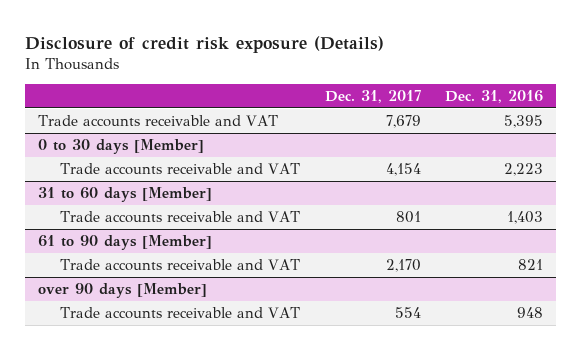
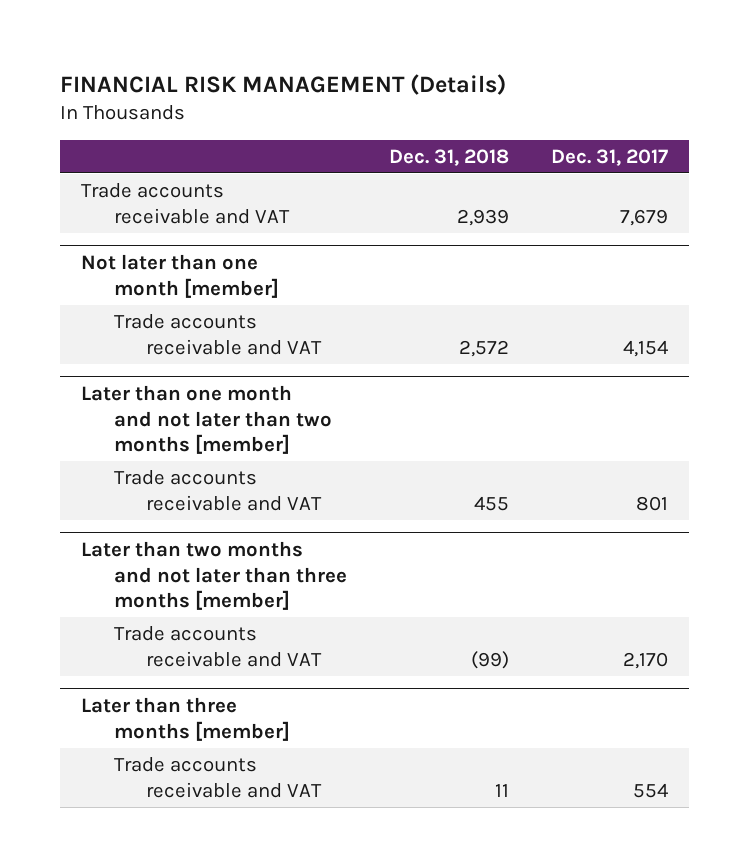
[25,35,385,53] Disclosure of credit risk exposure (Details) -> [60,73,507,95] FINANCIAL RISK MANAGEMENT (Details)
[445,90,544,104] Dec. 31, 2016 -> none
none -> [388,148,509,166] Dec. 31, 2018
[37,139,204,155] 0 to 30 days [Member] -> [81,253,279,298] Not later than one month [member]
[37,187,212,203] 31 to 60 days [Member] -> [81,384,332,455] Later than one month and not later than two months [member]
[37,235,212,251] 61 to 90 days [Member] -> [81,540,347,611] Later than two months and not later than three months [member]
[37,283,207,299] over 90 days [Member] -> [81,696,290,741] Later than three months [member]

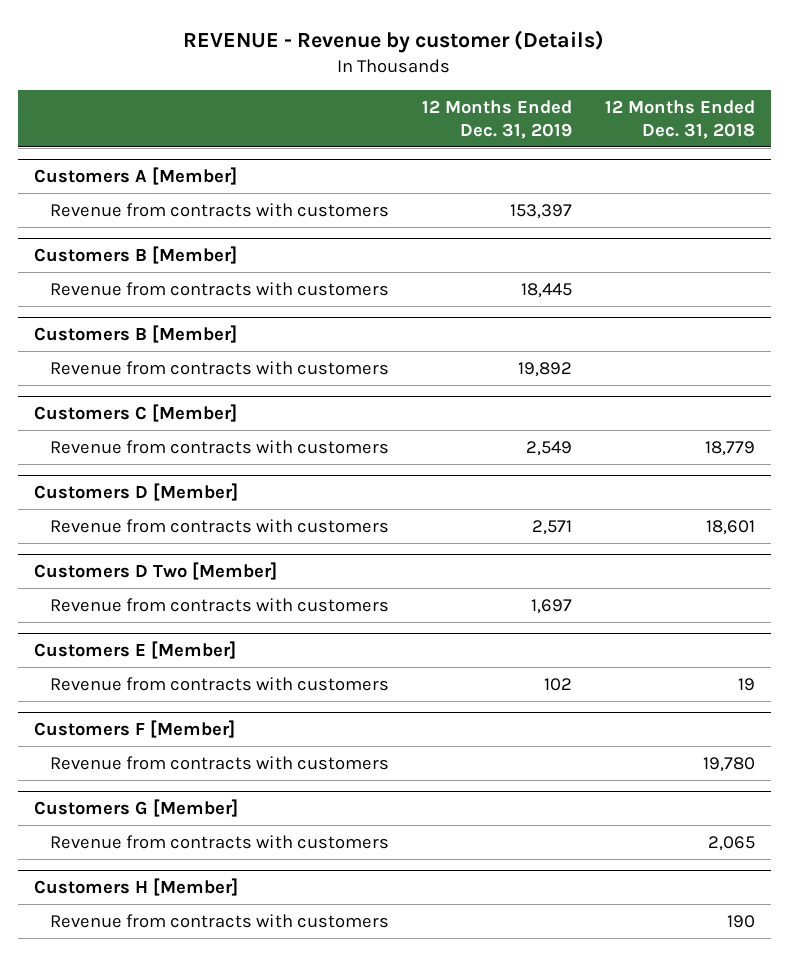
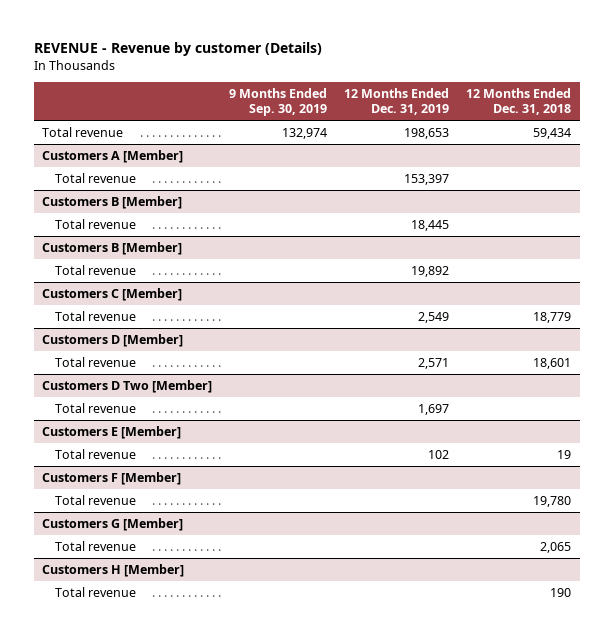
none -> [229,88,328,117] 9 Months Ended Sep. 30, 2019
none -> [42,127,124,138] Total revenue
[49,202,389,217] Revenue from contracts with customers -> [55,173,137,184] Total revenue
[49,281,389,296] Revenue from contracts with customers -> [55,219,137,230] Total revenue
[49,360,389,375] Revenue from contracts with customers -> [55,265,137,276] Total revenue
[49,439,389,454] Revenue from contracts with customers -> [55,311,137,322] Total revenue
[49,518,389,533] Revenue from contracts with customers -> [55,357,137,368] Total revenue
[49,597,389,612] Revenue from contracts with customers -> [55,403,137,414] Total revenue
[49,676,389,691] Revenue from contracts with customers -> [55,449,137,460] Total revenue
[49,755,389,770] Revenue from contracts with customers -> [55,495,137,506] Total revenue
[49,834,389,849] Revenue from contracts with customers -> [55,541,137,552] Total revenue
[49,913,389,928] Revenue from contracts with customers -> none
none -> [55,587,137,598] Total revenue

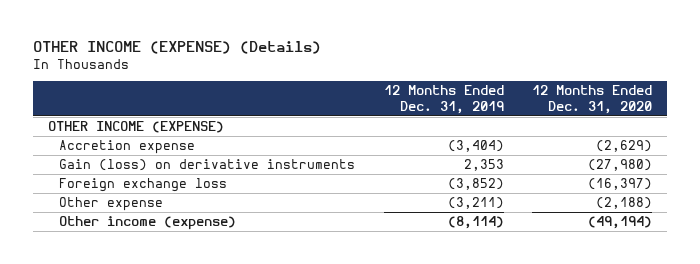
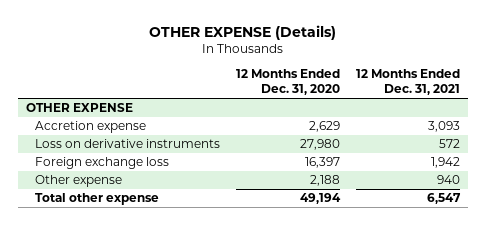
[33,41,322,55] OTHER INCOME (EXPENSE) (Details) -> [148,24,336,40] OTHER EXPENSE (Details)
[383,85,504,115] 12 Months Ended Dec. 31, 2019 -> none
none -> [355,69,460,96] 12 Months Ended Dec. 31, 2021
[47,121,224,134] OTHER INCOME (EXPENSE) -> [25,103,133,113] OTHER EXPENSE
[596,140,653,153] (2,629) -> [308,121,340,133] 2,629
[58,159,355,172] Gain (loss) on derivative instruments -> [34,139,220,149] Loss on derivative instruments
[588,159,653,172] (27,980) -> [299,139,340,151] 27,980
[588,178,653,191] (16,397) -> [304,157,340,169] 16,397
[596,197,653,210] (2,188) -> [309,175,340,187] 2,188
[58,216,236,231] Other income (expense) -> [34,193,159,206] Total other expense
[588,216,653,230] (49,194) -> [299,193,341,205] 49,194

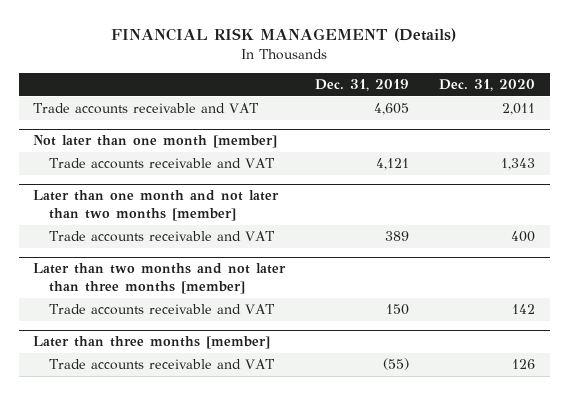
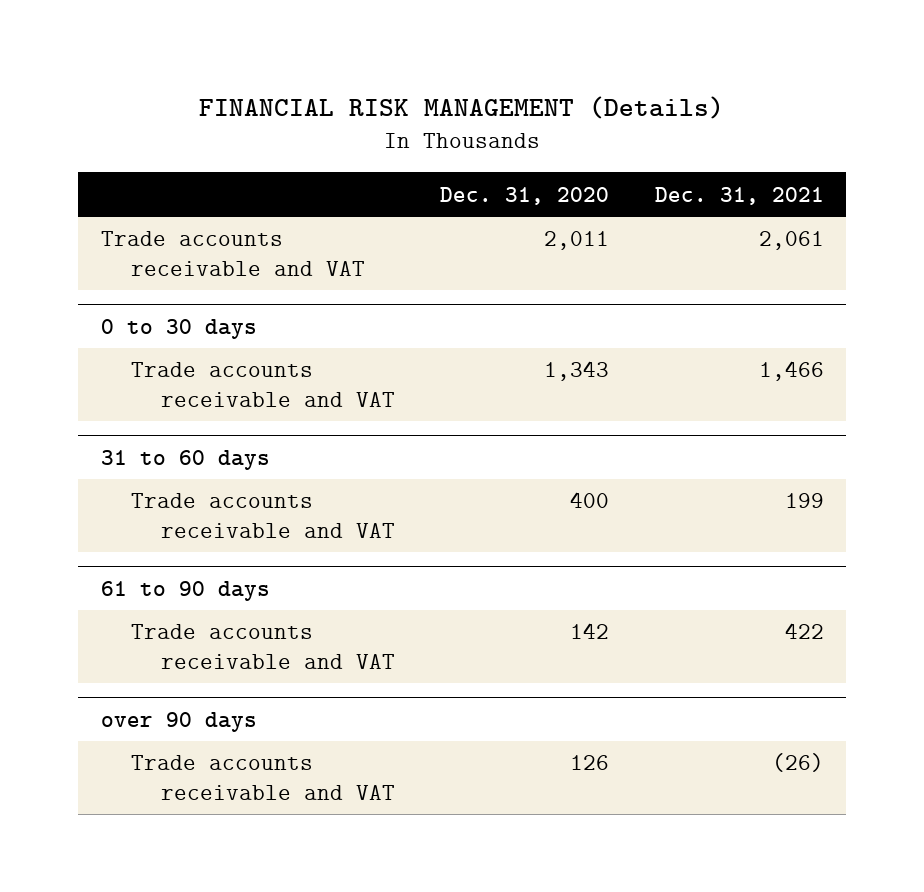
[315,79,410,92] Dec. 31, 2019 -> none
none -> [654,186,824,205] Dec. 31, 2021
[33,135,278,149] Not later than one month [member] -> [100,318,257,339] 0 to 30 days
[33,190,280,222] Later than one month and not later than two months [member] -> [100,449,270,470] 31 to 60 days
[33,263,287,295] Later than two months and not later than three months [member] -> [100,580,270,601] 61 to 90 days
[33,336,271,350] Later than three months [member] -> [100,711,257,732] over 90 days

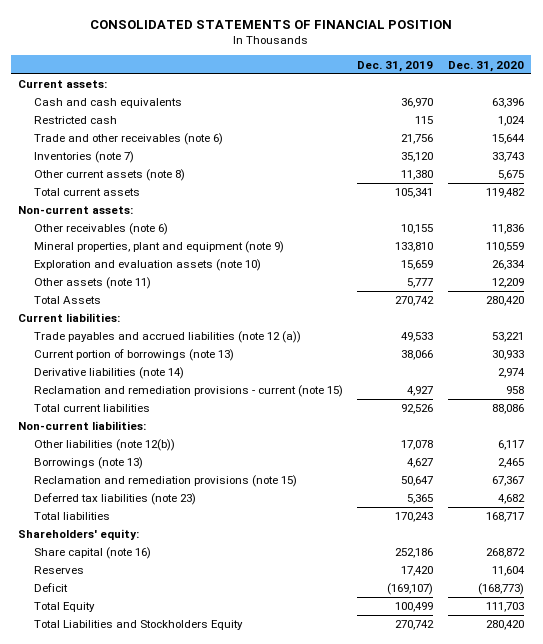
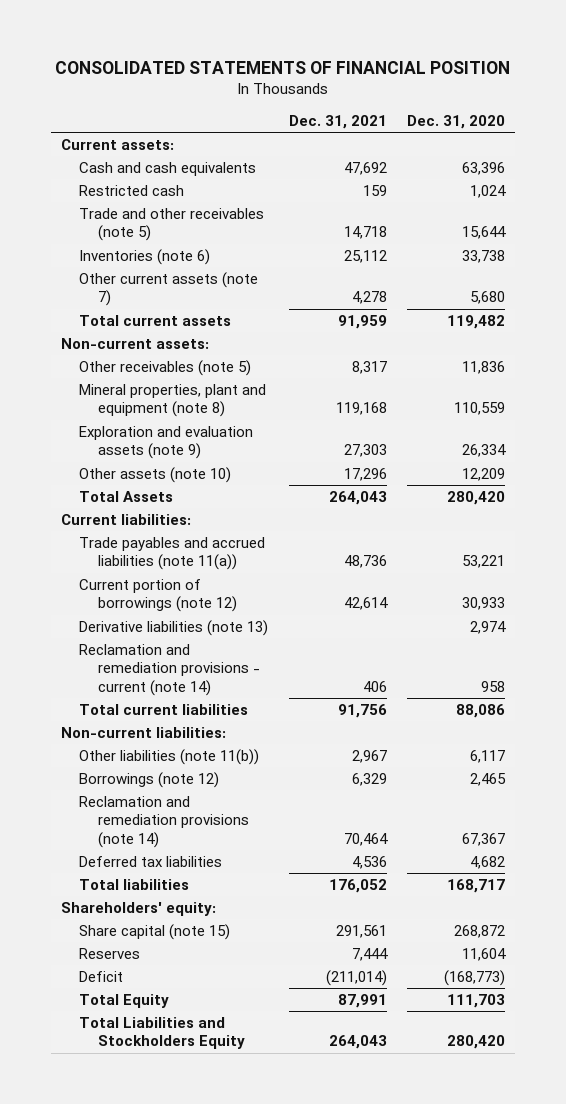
[357,60,434,72] Dec. 31, 2019 -> none
none -> [288,115,387,130] Dec. 31, 2021
[33,133,223,146] Trade and other receivables (note 6) -> [79,207,265,242] Trade and other receivables (note 5)
[33,151,134,164] Inventories (note 7) -> [79,248,211,265] Inventories (note 6)
[492,152,525,163] 33,743 -> [462,249,506,263] 33,738
[33,169,185,182] Other current assets (note 8) -> [79,271,259,307] Other current assets (note 7)
[498,170,525,181] 5,675 -> [470,291,506,305] 5,680
[33,223,168,236] Other receivables (note 6) -> [79,359,252,376] Other receivables (note 5)
[33,241,284,254] Mineral properties, plant and equipment (note 9) -> [79,383,267,418] Mineral properties, plant and equipment (note 8)
[33,259,261,272] Exploration and evaluation assets (note 10) -> [79,425,254,460] Exploration and evaluation assets (note 9)
[33,277,151,290] Other assets (note 11) -> [79,466,232,483] Other assets (note 10)
[33,331,301,344] Trade payables and accrued liabilities (note 12 (a)) -> [79,536,266,571] Trade payables and accrued liabilities (note 11(a))
[33,349,234,362] Current portion of borrowings (note 13) -> [79,578,238,613] Current portion of borrowings (note 12)
[33,367,184,380] Derivative liabilities (note 14) -> [79,619,269,636] Derivative liabilities (note 13)
[33,385,343,398] Reclamation and remediation provisions - current (note 15) -> [79,643,261,696] Reclamation and remediation provisions - current (note 14)
[33,439,175,452] Other liabilities (note 12(b)) -> [79,748,260,765] Other liabilities (note 11(b))
[33,457,143,470] Borrowings (note 13) -> [79,771,220,788] Borrowings (note 12)
[33,475,297,488] Reclamation and remediation provisions (note 15) -> [79,795,250,848] Reclamation and remediation provisions (note 14)
[33,493,196,506] Deferred tax liabilities (note 23) -> [79,855,223,867] Deferred tax liabilities
[33,547,151,560] Share capital (note 16) -> [79,923,231,940] Share capital (note 15)

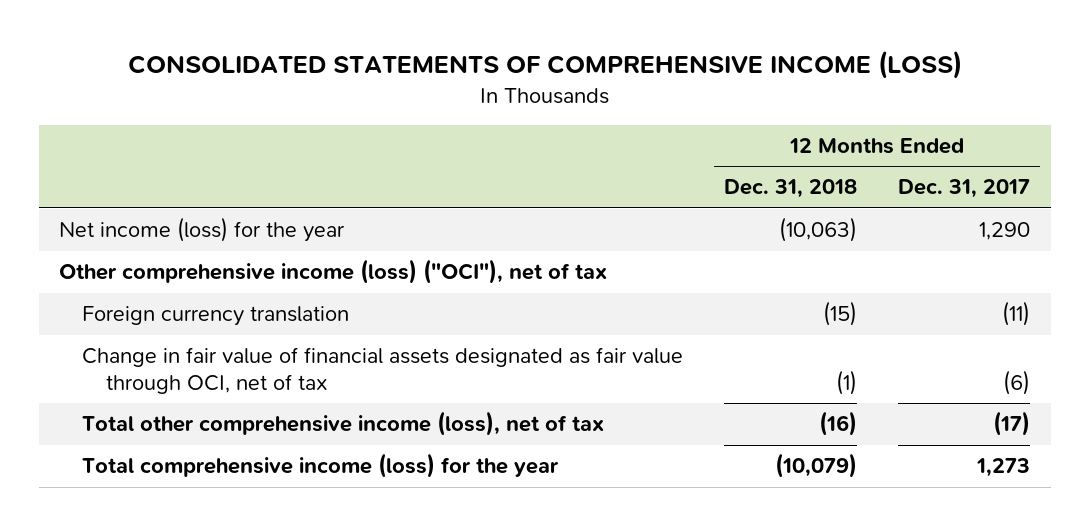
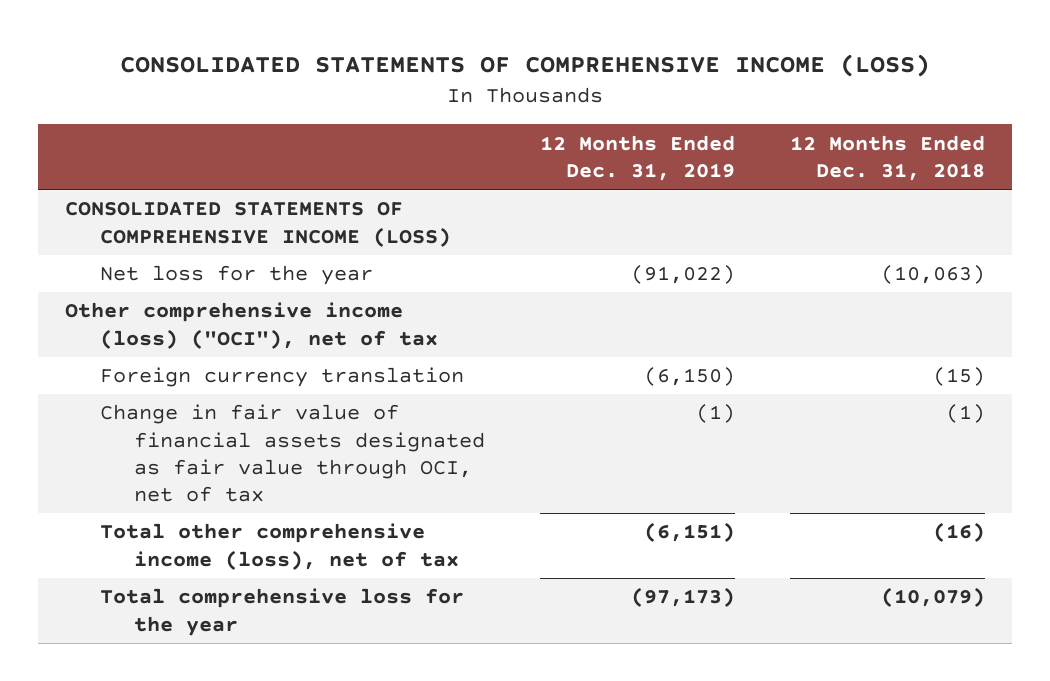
[898,179,1031,199] Dec. 31, 2017 -> none
none -> [539,134,735,182] 12 Months Ended Dec. 31, 2019
none -> [65,202,451,247] CONSOLIDATED STATEMENTS OF COMPREHENSIVE INCOME (LOSS)
[59,217,346,243] Net income (loss) for the year -> [99,265,373,286] Net loss for the year
[82,453,560,479] Total comprehensive income (loss) for the year -> [99,588,464,636] Total comprehensive loss for the year

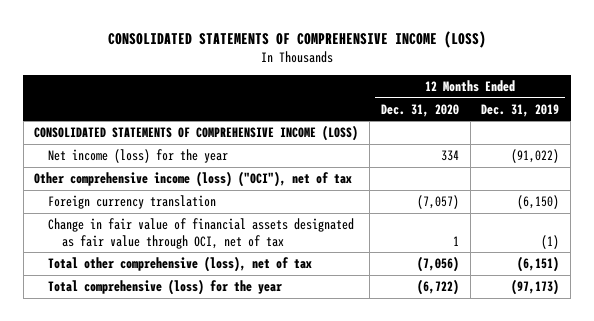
[789,134,985,182] 12 Months Ended Dec. 31, 2018 -> none
none -> [380,103,459,117] Dec. 31, 2020
[99,265,373,286] Net loss for the year -> [48,148,229,163] Net income (loss) for the year
[99,523,459,570] Total other comprehensive income (loss), net of tax -> [48,255,313,272] Total other comprehensive (loss), net of tax
[99,588,464,636] Total comprehensive loss for the year -> [48,278,283,295] Total comprehensive (loss) for the year

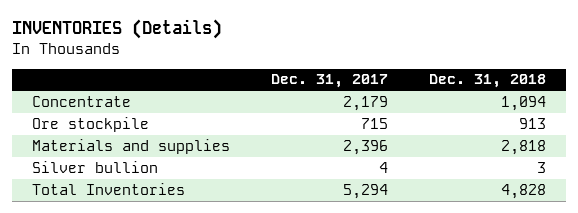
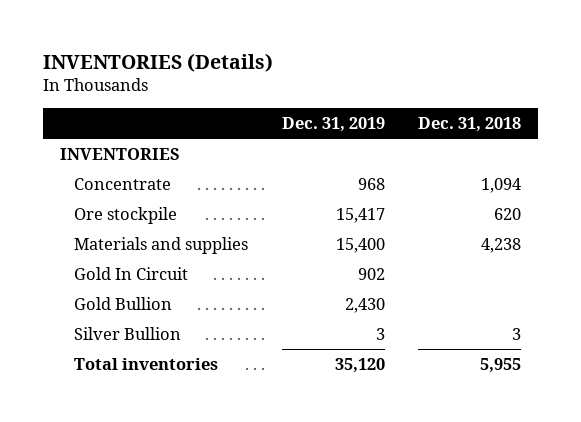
[270,74,388,89] Dec. 31, 2017 -> none
none -> [281,117,385,133] Dec. 31, 2019
none -> [59,148,180,161] INVENTORIES
[518,117,546,129] 913 -> [494,208,522,221] 620
[500,139,546,155] 2,818 -> [481,238,522,254] 4,238
none -> [74,267,189,281] Gold In Circuit
none -> [74,297,173,311] Gold Bullion
[32,160,159,173] Silver bullion -> [74,327,182,341] Silver Bullion
[32,182,186,195] Total Inventories -> [74,358,219,371] Total inventories
[500,183,546,199] 4,828 -> [480,358,522,374] 5,955

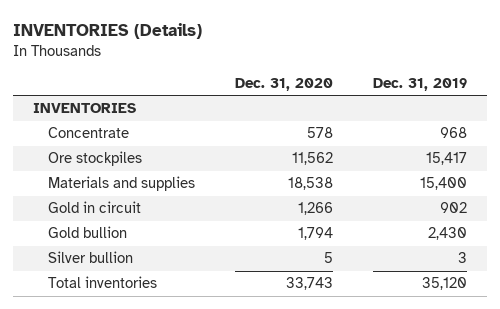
[418,117,522,133] Dec. 31, 2018 -> none
none -> [234,77,333,91] Dec. 31, 2020
[74,207,178,225] Ore stockpile -> [47,151,142,167] Ore stockpiles
[74,267,189,281] Gold In Circuit -> [47,201,141,214] Gold in circuit
[74,297,173,311] Gold Bullion -> [47,226,127,239] Gold bullion
[74,327,182,341] Silver Bullion -> [47,251,133,264] Silver bullion

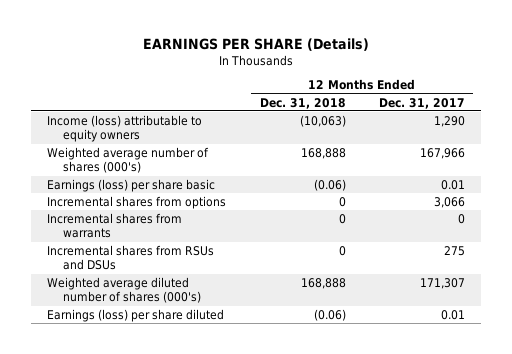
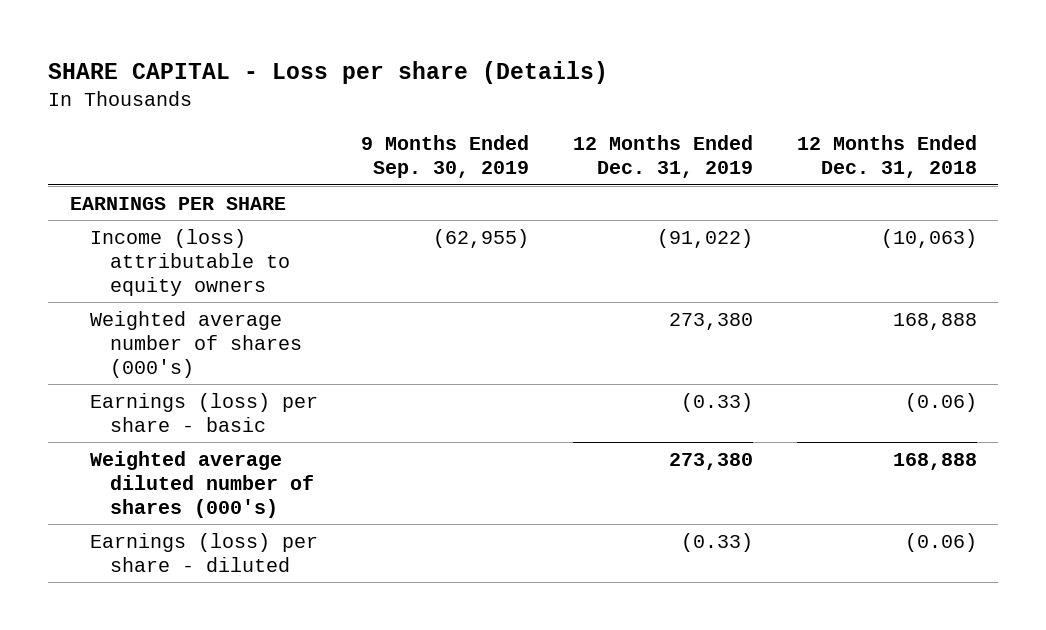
[143,38,370,52] EARNINGS PER SHARE (Details) -> [47,61,608,85] SHARE CAPITAL - Loss per share (Details)
[378,97,465,109] Dec. 31, 2017 -> none
none -> [361,135,530,179] 9 Months Ended Sep. 30, 2019
none -> [572,135,753,179] 12 Months Ended Dec. 31, 2019
none -> [69,196,286,210] EARNINGS PER SHARE
[47,195,227,209] Incremental shares from options -> none
[47,212,183,239] Incremental shares from warrants -> none
[47,244,215,271] Incremental shares from RSUs and DSUs -> none
[47,178,216,192] Earnings (loss) per share basic -> [89,392,318,432] Earnings (loss) per share - basic
[47,308,225,322] Earnings (loss) per share diluted -> [89,532,318,572] Earnings (loss) per share - diluted

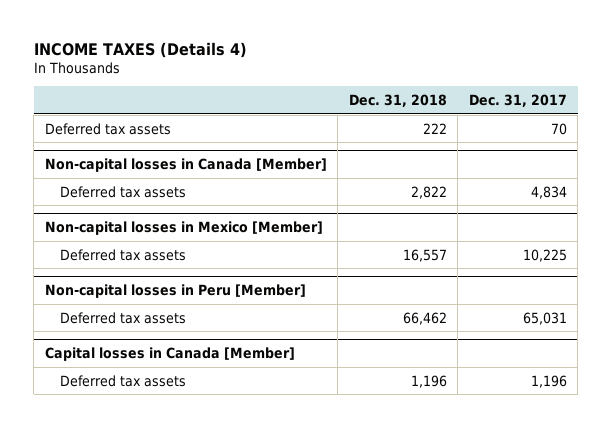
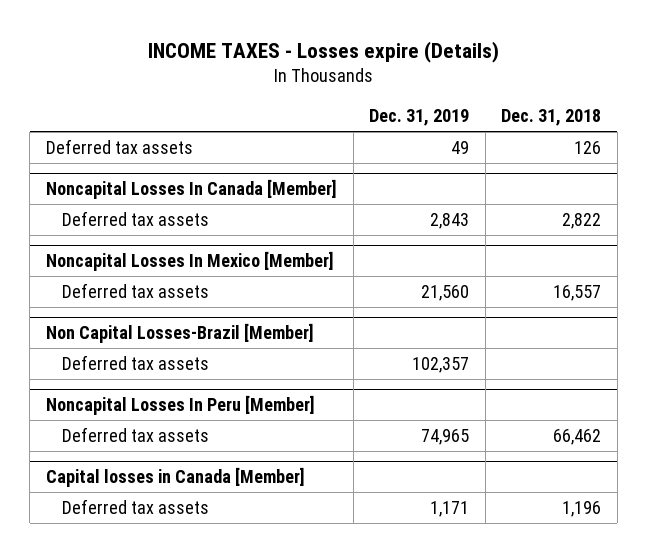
[33,41,247,58] INCOME TAXES (Details 4) -> [147,40,499,63] INCOME TAXES - Losses expire (Details)
[468,93,567,107] Dec. 31, 2017 -> none
none -> [369,109,470,127] Dec. 31, 2019
[422,122,447,134] 222 -> [574,140,602,154] 126
[44,158,327,173] Non-capital losses in Canada [Member] -> [46,179,338,200] Noncapital Losses In Canada [Member]
[44,221,323,236] Non-capital losses in Mexico [Member] -> [46,251,335,272] Noncapital Losses In Mexico [Member]
none -> [46,323,315,344] Non Capital Losses-Brazil [Member]
none -> [61,354,209,370] Deferred tax assets
[44,284,306,299] Non-capital losses in Peru [Member] -> [46,395,316,416] Noncapital Losses In Peru [Member]

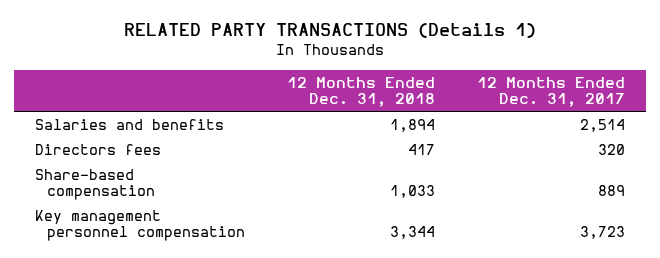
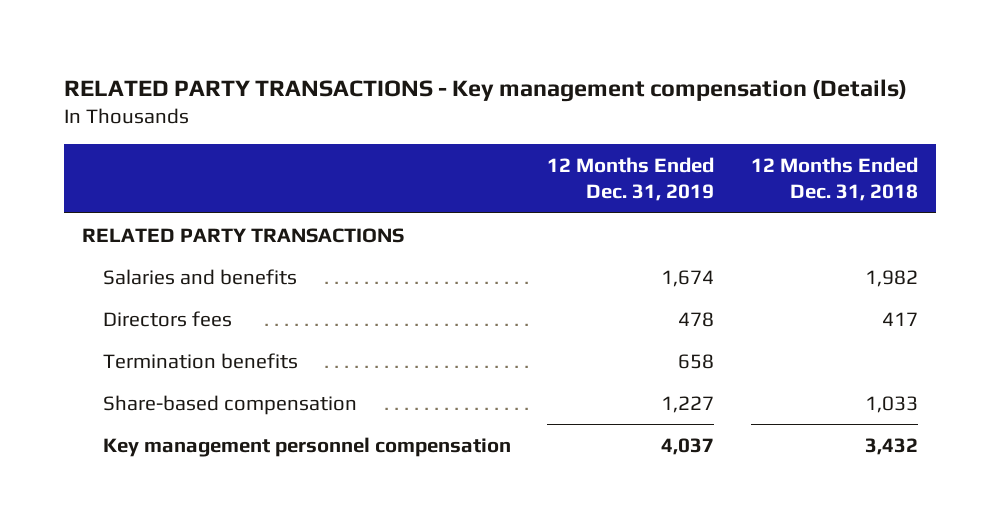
[123,22,536,38] RELATED PARTY TRANSACTIONS (Details 1) -> [64,78,908,102] RELATED PARTY TRANSACTIONS - Key management compensation (Details)
[477,76,626,108] 12 Months Ended Dec. 31, 2017 -> none
none -> [547,156,715,202] 12 Months Ended Dec. 31, 2019
none -> [82,227,405,243] RELATED PARTY TRANSACTIONS
[390,118,436,132] 1,894 -> [864,269,918,287] 1,982
none -> [102,352,298,369] Termination benefits
[390,226,436,240] 3,344 -> [864,437,918,455] 3,432

